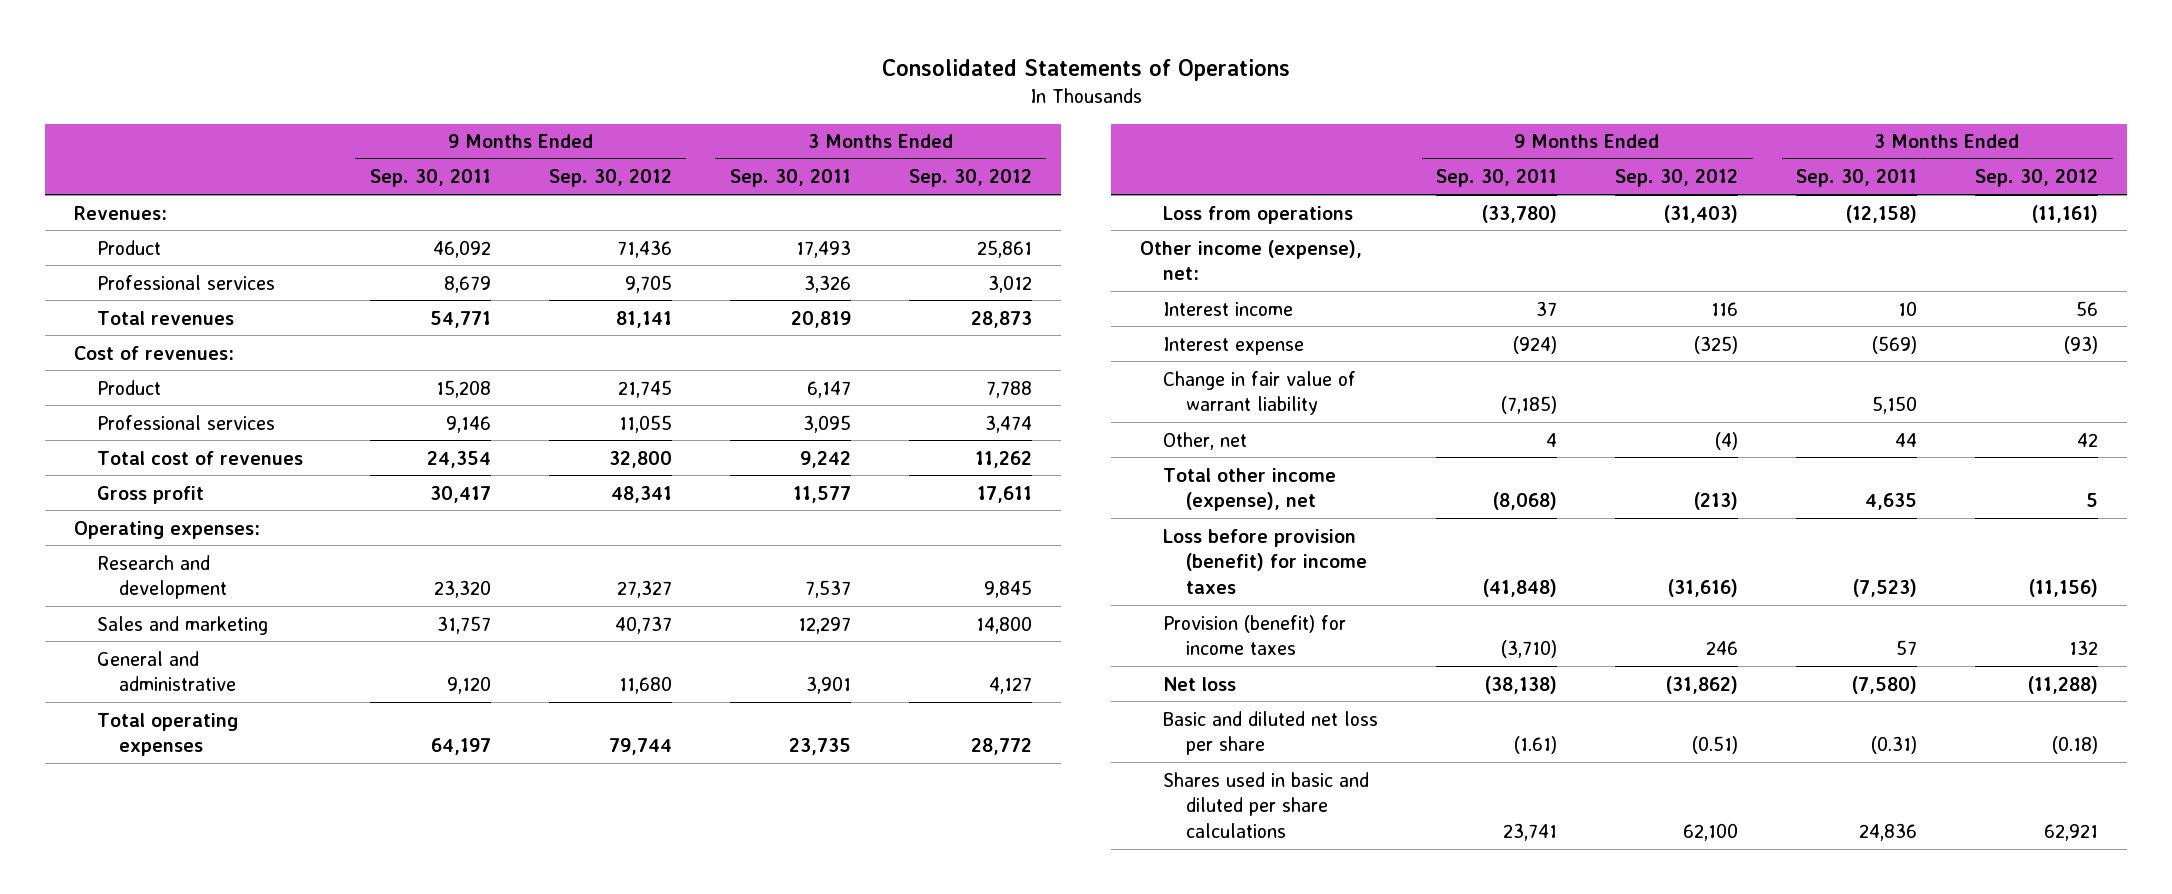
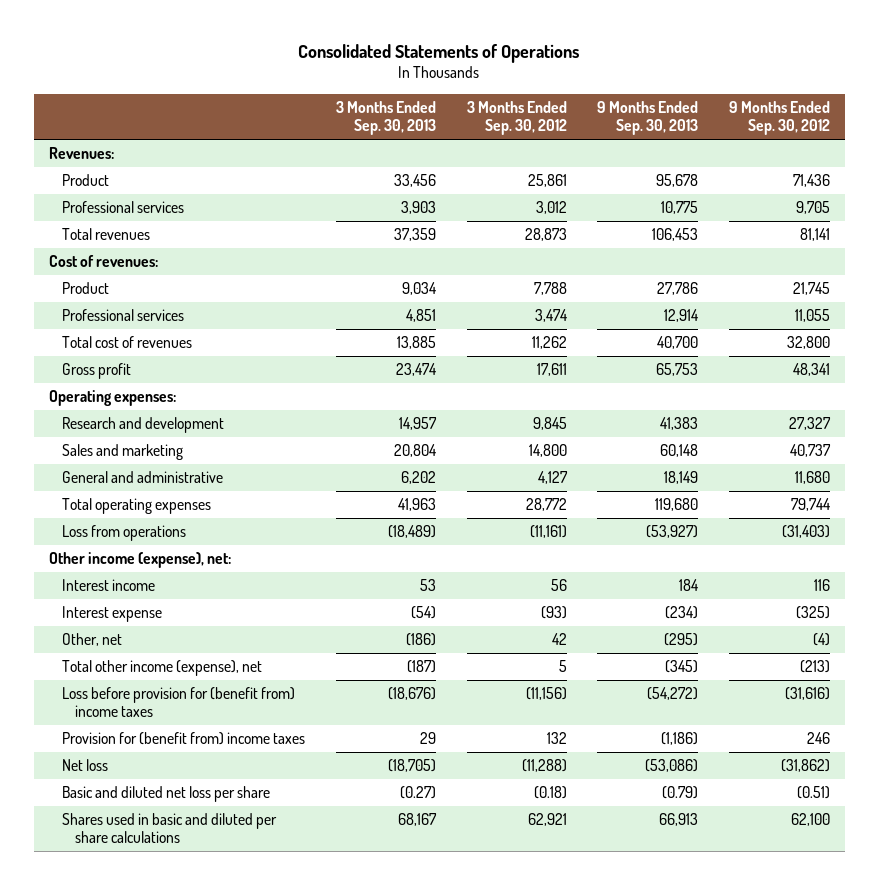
[369,169,491,188] Sep. 30, 2011 -> none
[729,169,851,188] Sep. 30, 2011 -> none
none -> [335,101,436,136] 3 Months Ended Sep. 30, 2013
none -> [597,101,699,136] 9 Months Ended Sep. 30, 2013
[1163,370,1357,416] Change in fair value of warrant liability -> none
[1163,528,1367,595] Loss before provision (benefit) for income taxes -> [62,687,296,718] Loss before provision for (benefit from) income taxes
[1163,614,1347,656] Provision (benefit) for income taxes -> [62,732,306,746] Provision for (benefit from) income taxes

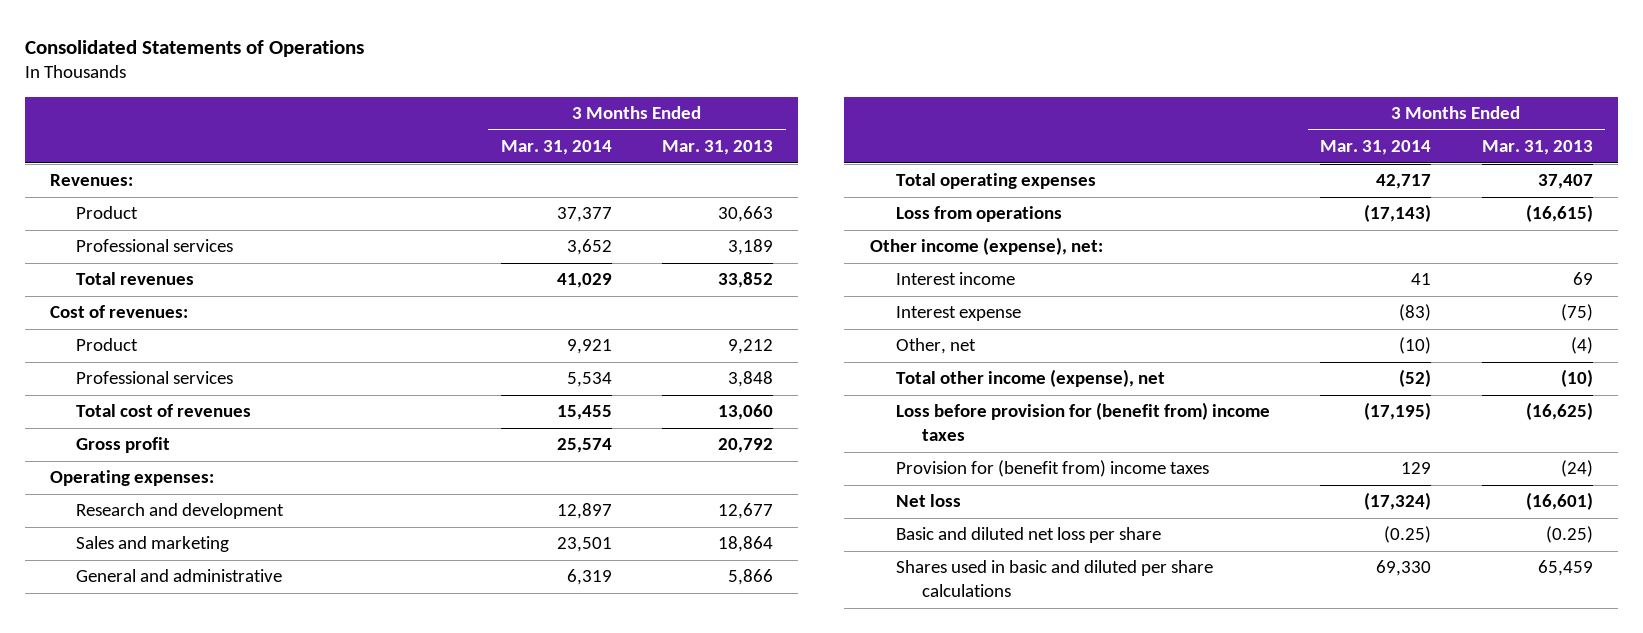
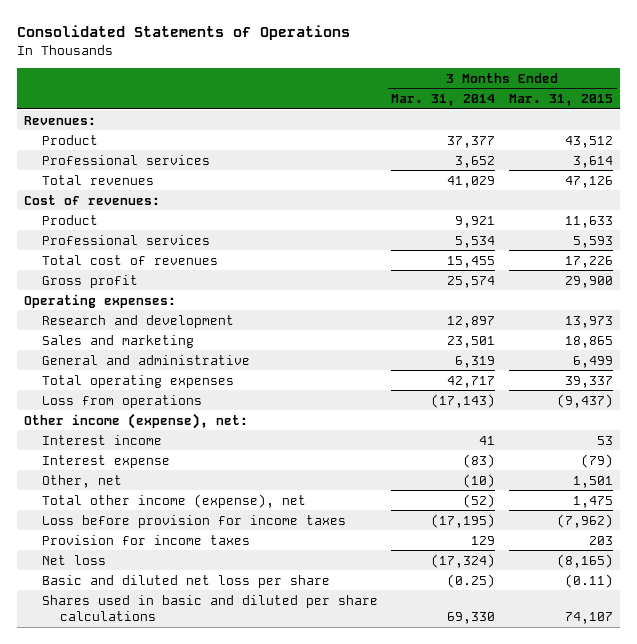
[662,140,774,156] Mar. 31, 2013 -> none
none -> [509,94,614,107] Mar. 31, 2015
[895,402,1270,442] Loss before provision for (benefit from) income taxes -> [41,514,346,528] Loss before provision for income taxes
[895,460,1209,478] Provision for (benefit from) income taxes -> [41,534,250,545] Provision for income taxes

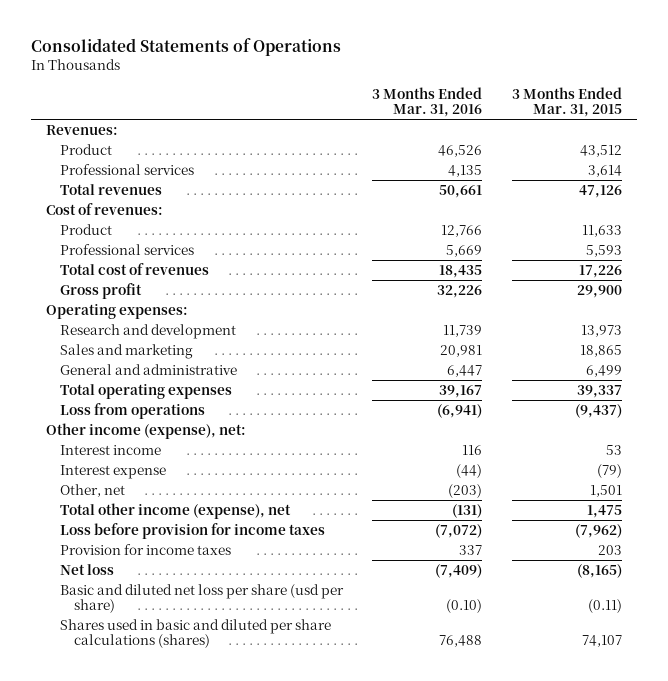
[391,94,496,107] Mar. 31, 2014 -> none
none -> [372,86,483,118] 3 Months Ended Mar. 31, 2016
[41,574,330,588] Basic and diluted net loss per share -> [59,583,344,614] Basic and diluted net loss per share (usd per share)
[41,594,378,622] Shares used in basic and diluted per share calculations -> [59,618,331,649] Shares used in basic and diluted per share calculations (shares)

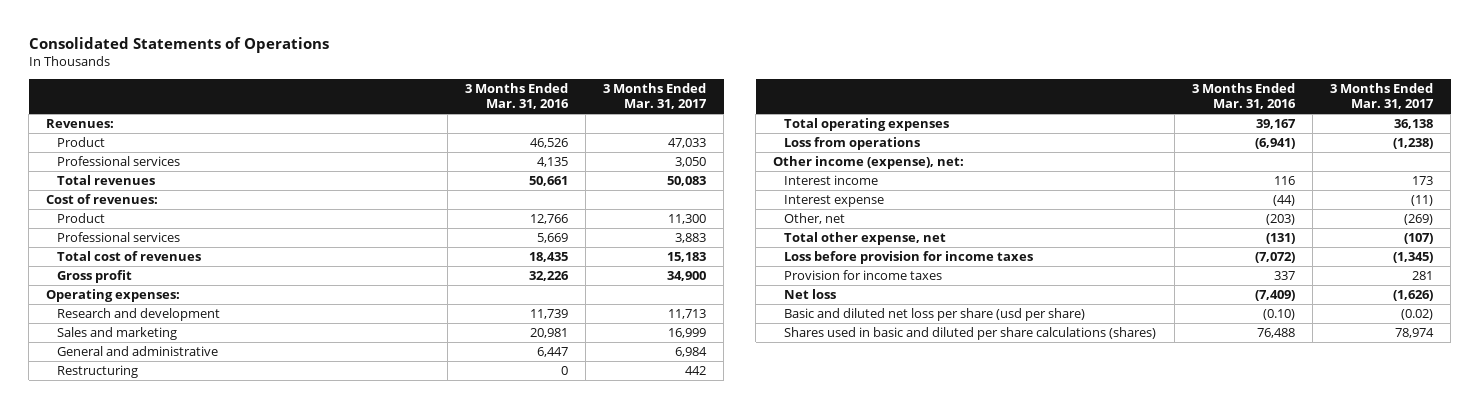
[511,86,622,118] 3 Months Ended Mar. 31, 2015 -> none
none -> [603,82,708,110] 3 Months Ended Mar. 31, 2017
none -> [57,365,139,379] Restructuring
[59,502,291,519] Total other income (expense), net -> [784,232,947,246] Total other expense, net

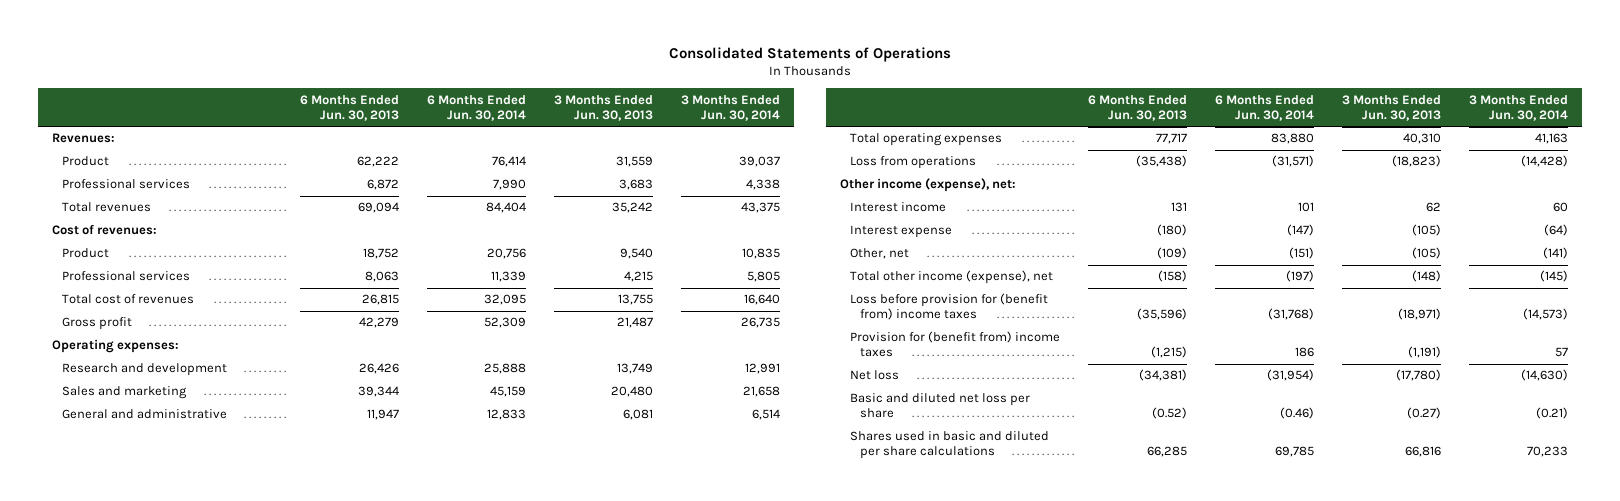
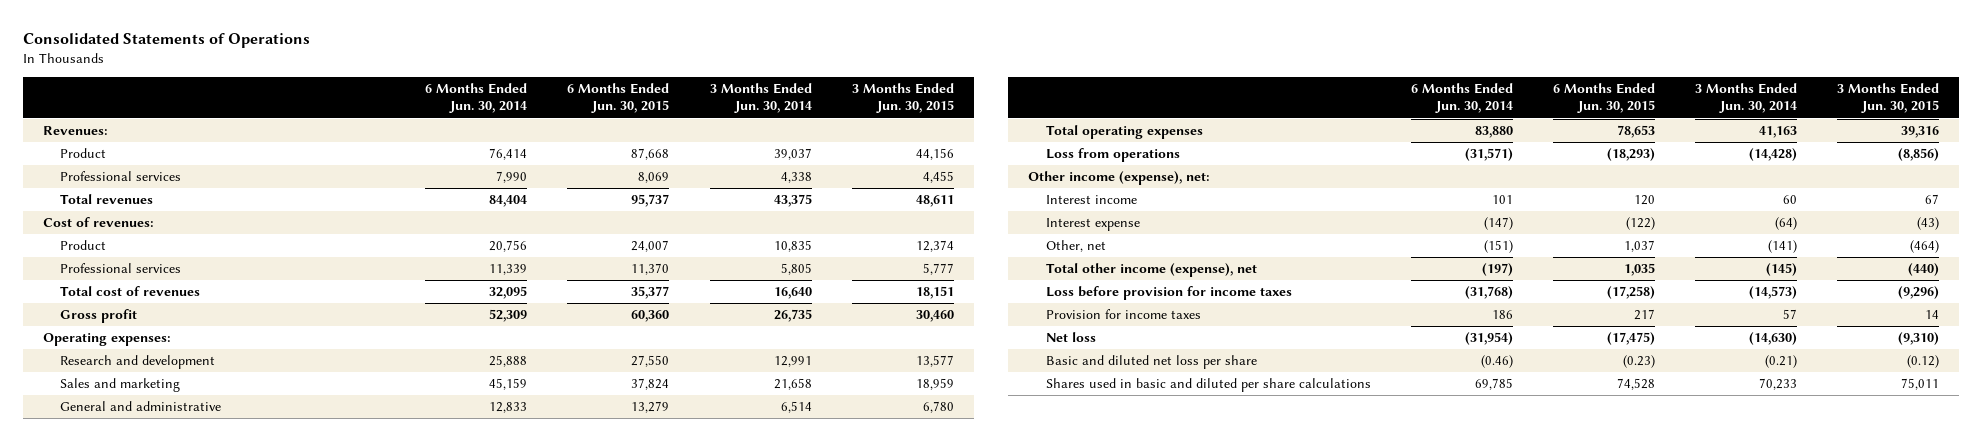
[299,94,399,121] 6 Months Ended Jun. 30, 2013 -> none
[554,94,654,121] 3 Months Ended Jun. 30, 2013 -> none
none -> [567,83,670,114] 6 Months Ended Jun. 30, 2015
none -> [851,83,954,114] 3 Months Ended Jun. 30, 2015
[850,293,1049,321] Loss before provision for (benefit from) income taxes -> [1045,286,1292,301] Loss before provision for income taxes
[850,331,1061,358] Provision for (benefit from) income taxes -> [1045,309,1201,320] Provision for income taxes

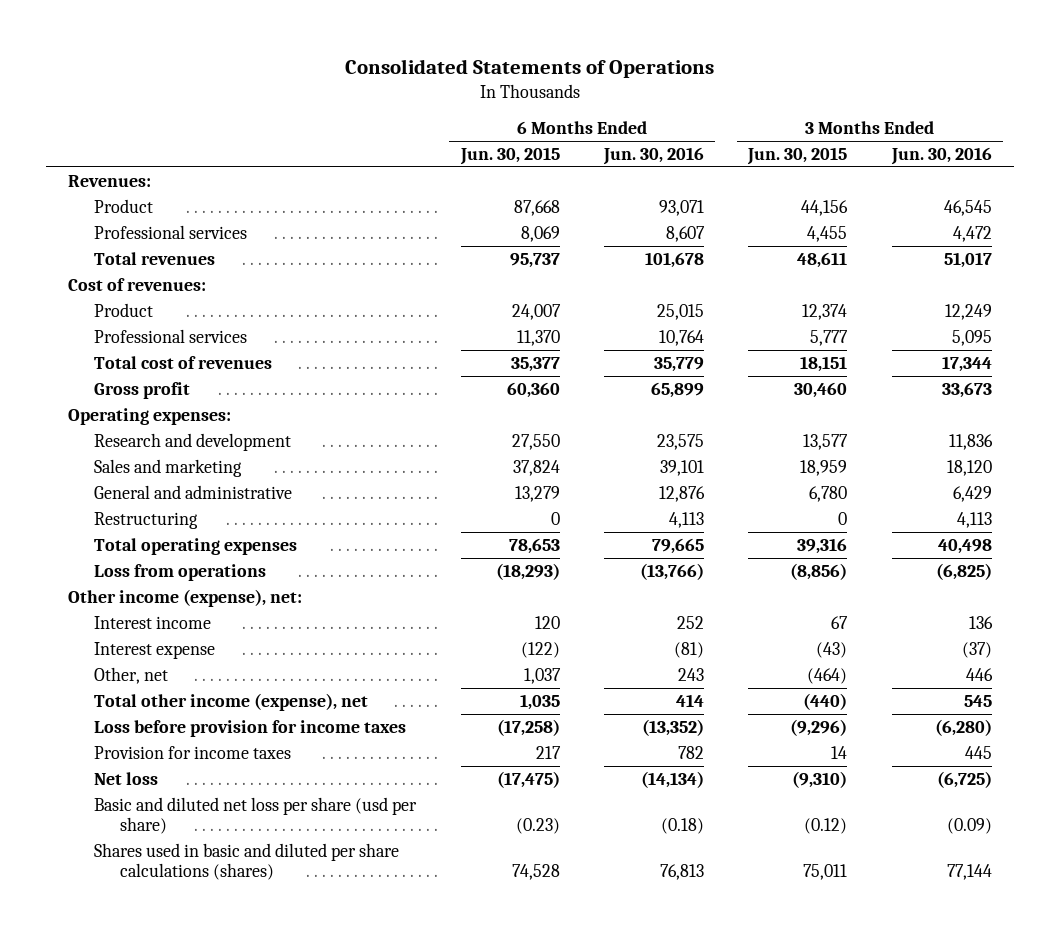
[425,83,528,114] 6 Months Ended Jun. 30, 2014 -> none
[709,83,812,114] 3 Months Ended Jun. 30, 2014 -> none
none -> [602,146,704,165] Jun. 30, 2016
none -> [890,146,992,165] Jun. 30, 2016
none -> [94,511,199,529] Restructuring
[1045,355,1257,370] Basic and diluted net loss per share -> [94,796,418,835] Basic and diluted net loss per share (usd per share)
[1045,378,1371,393] Shares used in basic and diluted per share calculations -> [94,842,400,881] Shares used in basic and diluted per share calculations (shares)

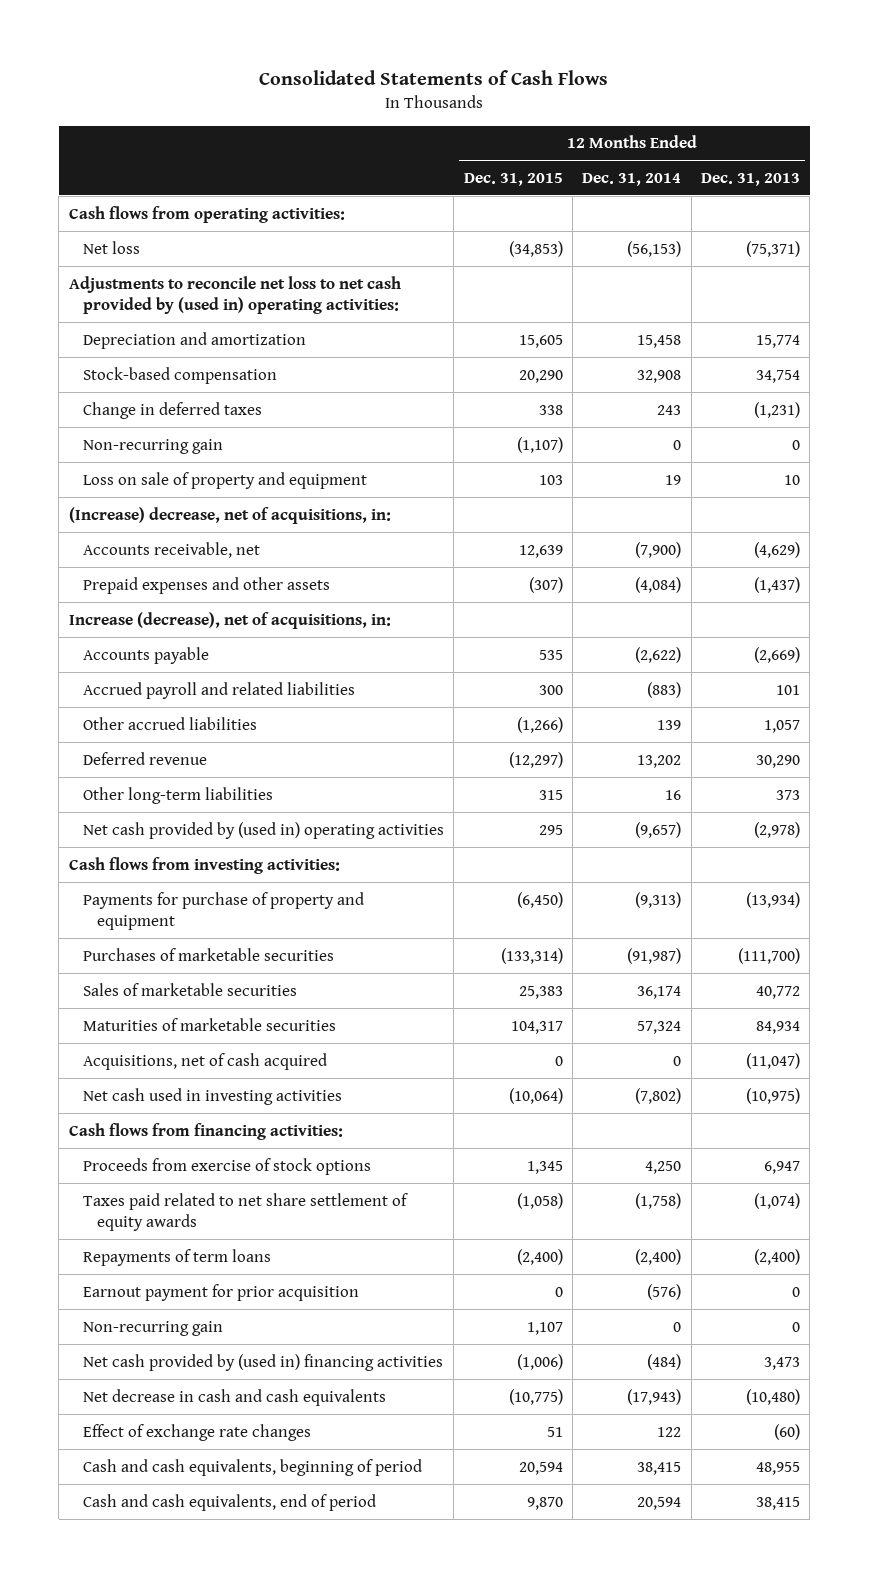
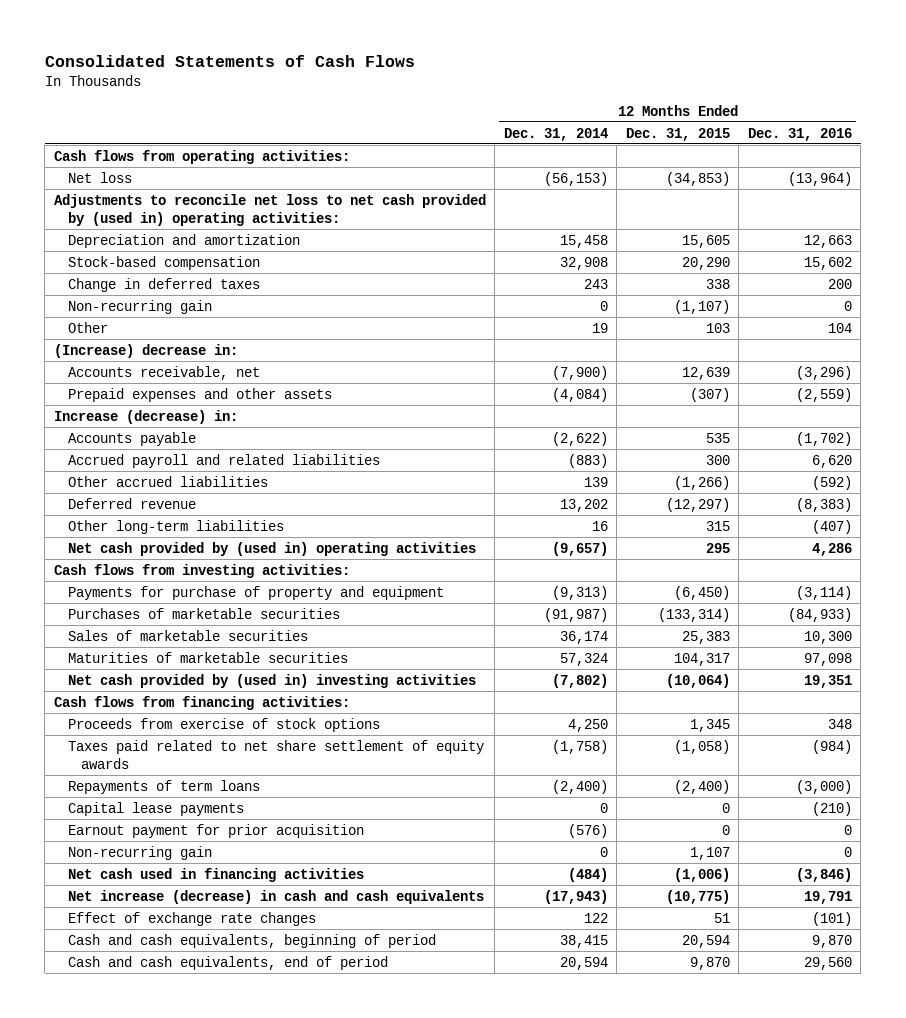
[701,172,801,186] Dec. 31, 2013 -> none
none -> [747,127,852,141] Dec. 31, 2016
[82,471,367,489] Loss on sale of property and equipment -> [67,321,108,333] Other
[68,506,391,524] (Increase) decrease, net of acquisitions, in: -> [53,343,238,358] (Increase) decrease in:
[68,611,391,629] Increase (decrease), net of acquisitions, in: -> [53,409,238,424] Increase (decrease) in:
[82,1052,327,1070] Acquisitions, net of cash acquired -> none
[82,1087,342,1105] Net cash used in investing activities -> [67,673,476,688] Net cash provided by (used in) investing activities
none -> [67,801,244,816] Capital lease payments
[82,1353,443,1371] Net cash provided by (used in) financing activities -> [67,867,364,882] Net cash used in financing activities
[82,1388,386,1406] Net decrease in cash and cash equivalents -> [67,889,484,904] Net increase (decrease) in cash and cash equivalents

